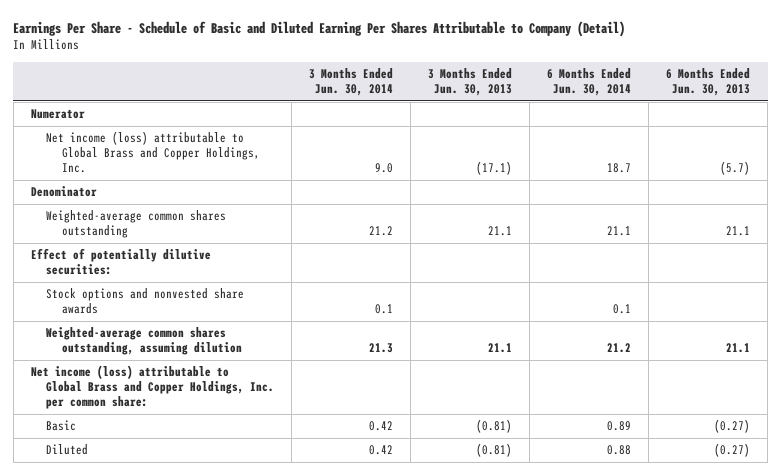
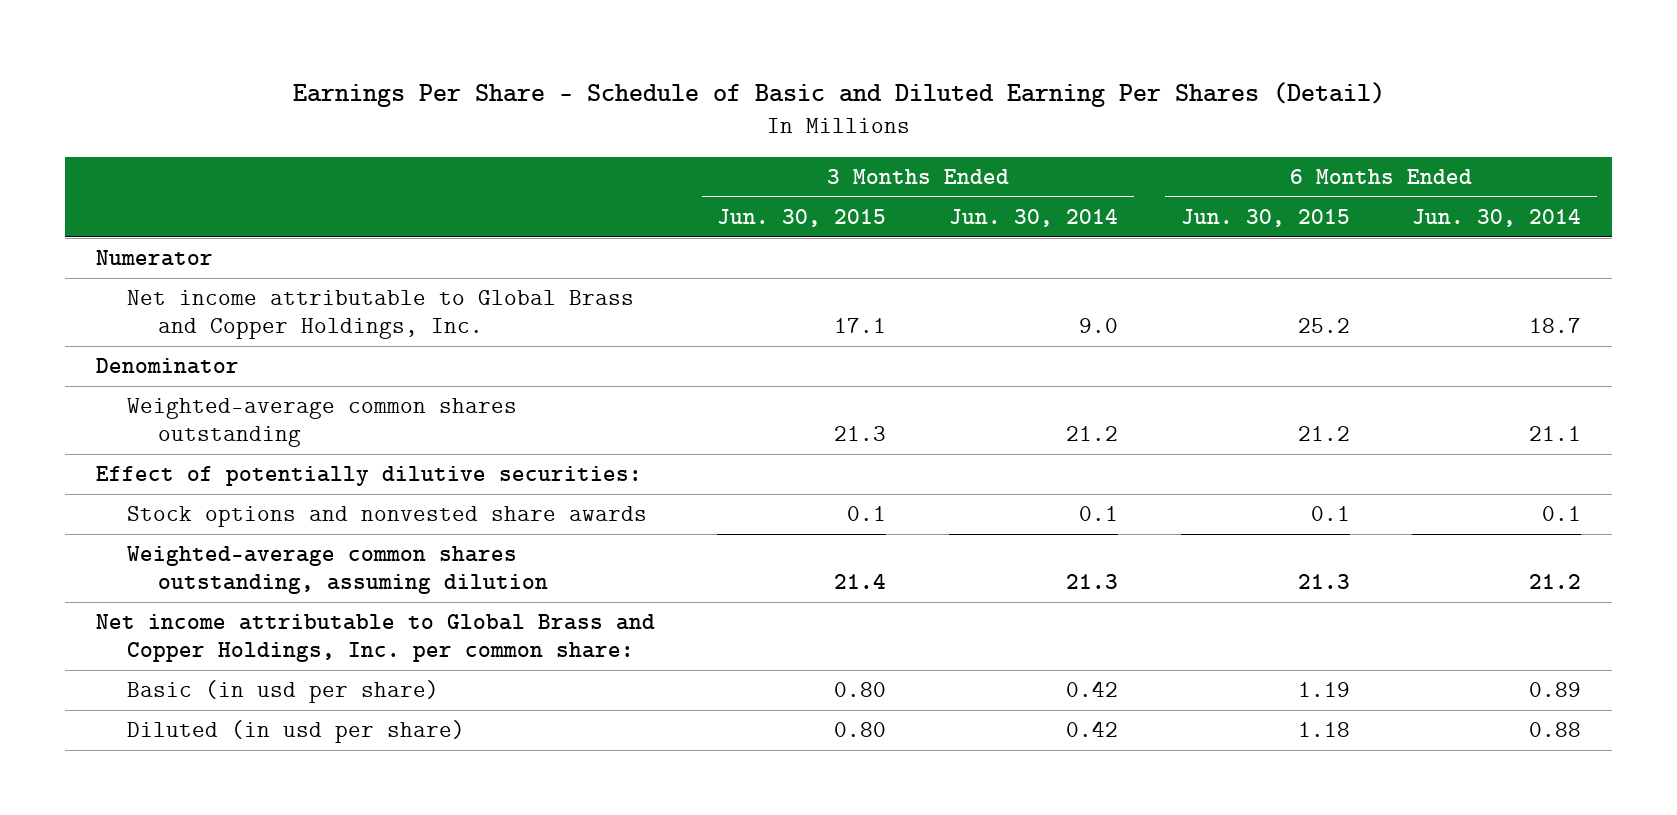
[13,20,626,37] Earnings Per Share - Schedule of Basic and Diluted Earning Per Shares Attributable to Company (Detail) -> [292,82,1385,108] Earnings Per Share - Schedule of Basic and Diluted Earning Per Shares (Detail)
[428,68,513,97] 3 Months Ended Jun. 30, 2013 -> none
[666,68,751,97] 6 Months Ended Jun. 30, 2013 -> none
none -> [717,208,887,227] Jun. 30, 2015
none -> [1180,208,1350,227] Jun. 30, 2015
[46,131,261,174] Net income (loss) attributable to Global Brass and Copper Holdings, Inc. -> [127,290,635,339] Net income attributable to Global Brass and Copper Holdings, Inc.
[30,365,275,410] Net income (loss) attributable to Global Brass and Copper Holdings, Inc. per common share: -> [95,614,655,662] Net income attributable to Global Brass and Copper Holdings, Inc. per common share:
[46,420,77,432] Basic -> [127,680,440,704] Basic (in usd per share)
[46,444,89,456] Diluted -> [127,720,466,744] Diluted (in usd per share)

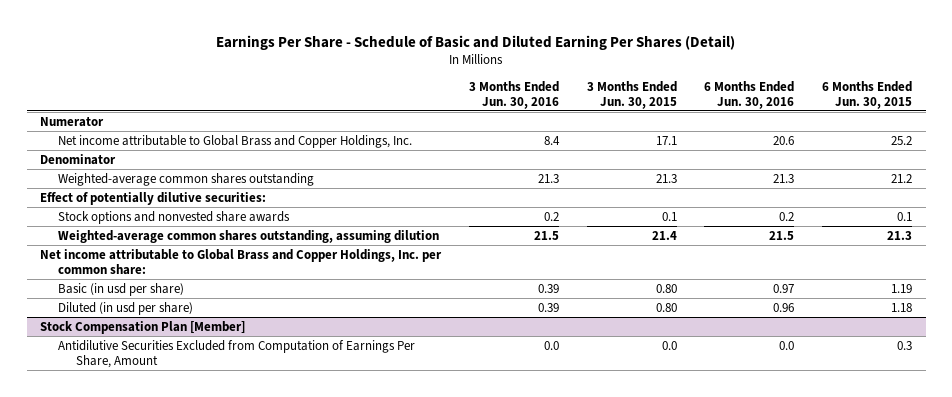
[949,208,1119,227] Jun. 30, 2014 -> none
[1412,208,1582,227] Jun. 30, 2014 -> none
none -> [469,80,560,109] 3 Months Ended Jun. 30, 2016
none -> [704,80,795,109] 6 Months Ended Jun. 30, 2016
none -> [40,320,246,334] Stock Compensation Plan [Member]
none -> [58,339,416,368] Antidilutive Securities Excluded from Computation of Earnings Per Share, Amount

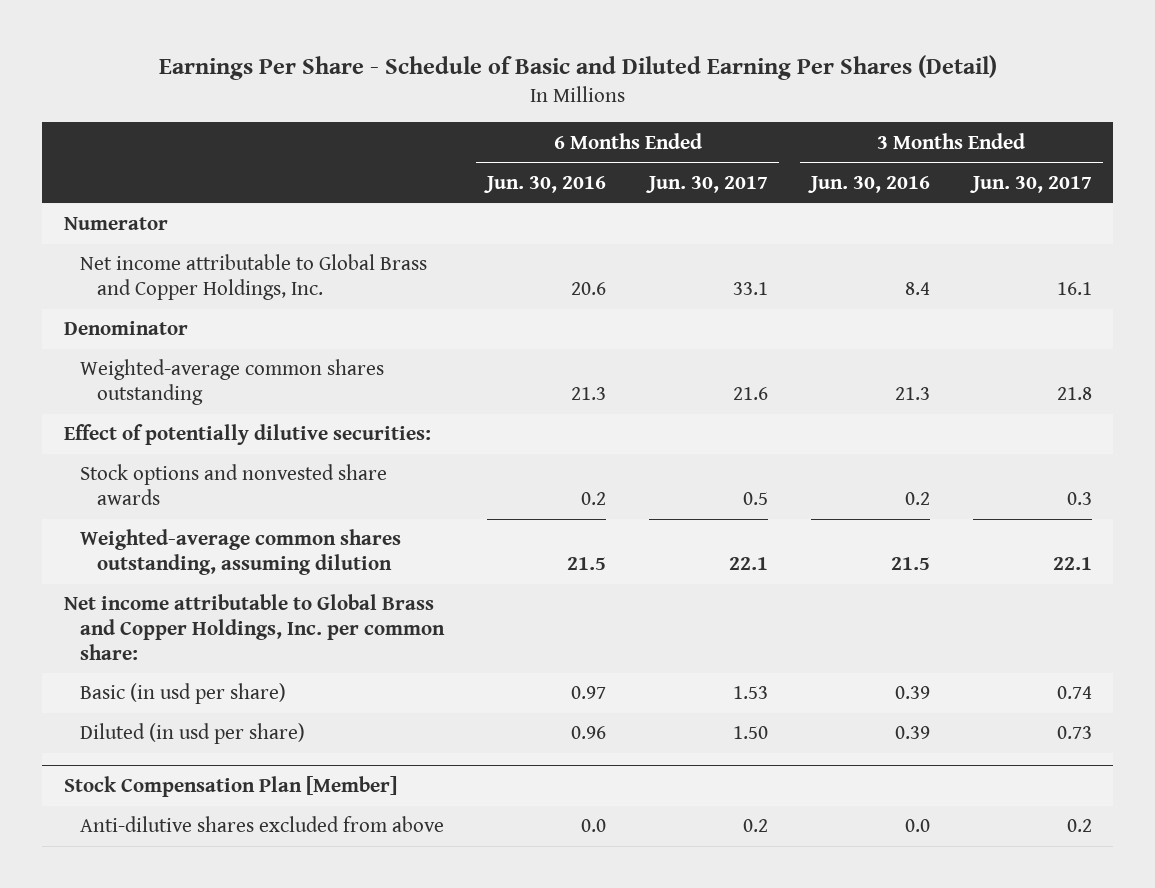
[586,80,677,109] 3 Months Ended Jun. 30, 2015 -> none
[822,80,913,109] 6 Months Ended Jun. 30, 2015 -> none
none -> [646,176,769,194] Jun. 30, 2017
none -> [969,176,1092,194] Jun. 30, 2017
[58,339,416,368] Antidilutive Securities Excluded from Computation of Earnings Per Share, Amount -> [80,816,445,833] Anti-dilutive shares excluded from above

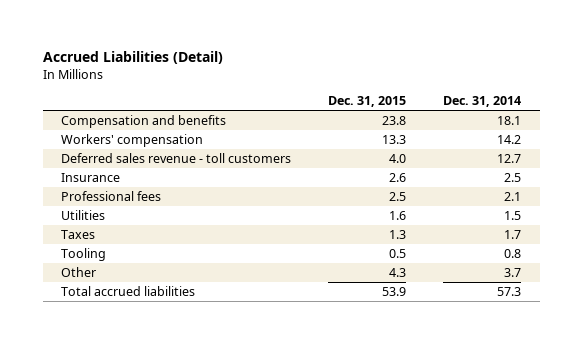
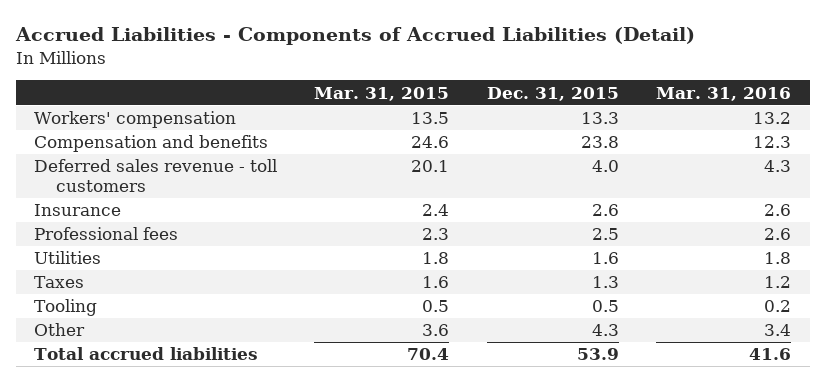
[42,51,223,65] Accrued Liabilities (Detail) -> [14,27,695,46] Accrued Liabilities - Components of Accrued Liabilities (Detail)
[443,96,522,108] Dec. 31, 2014 -> none
none -> [314,86,450,101] Mar. 31, 2015
none -> [656,86,792,101] Mar. 31, 2016
[61,114,227,128] Compensation and benefits -> [34,135,269,153] Compensation and benefits

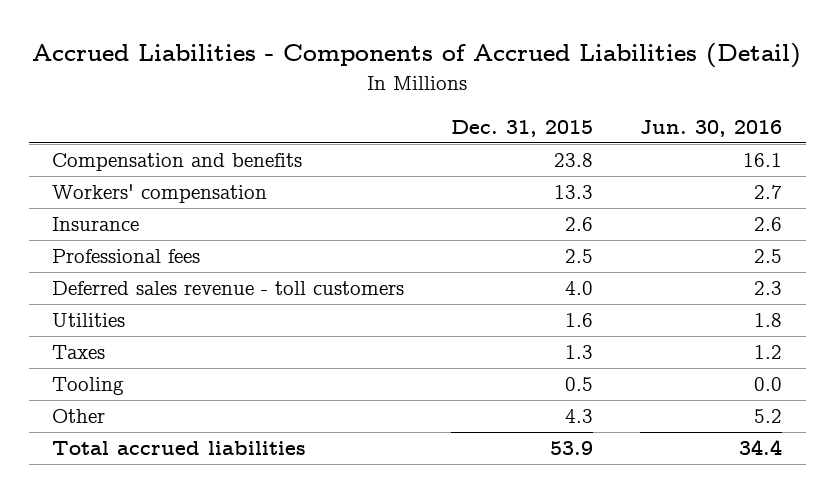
[314,86,450,101] Mar. 31, 2015 -> none
[656,86,792,101] Mar. 31, 2016 -> none
none -> [640,119,783,137] Jun. 30, 2016
[34,111,237,129] Workers' compensation -> [52,184,268,204] Workers' compensation
[34,159,278,192] Deferred sales revenue - toll customers -> [52,281,405,296] Deferred sales revenue - toll customers

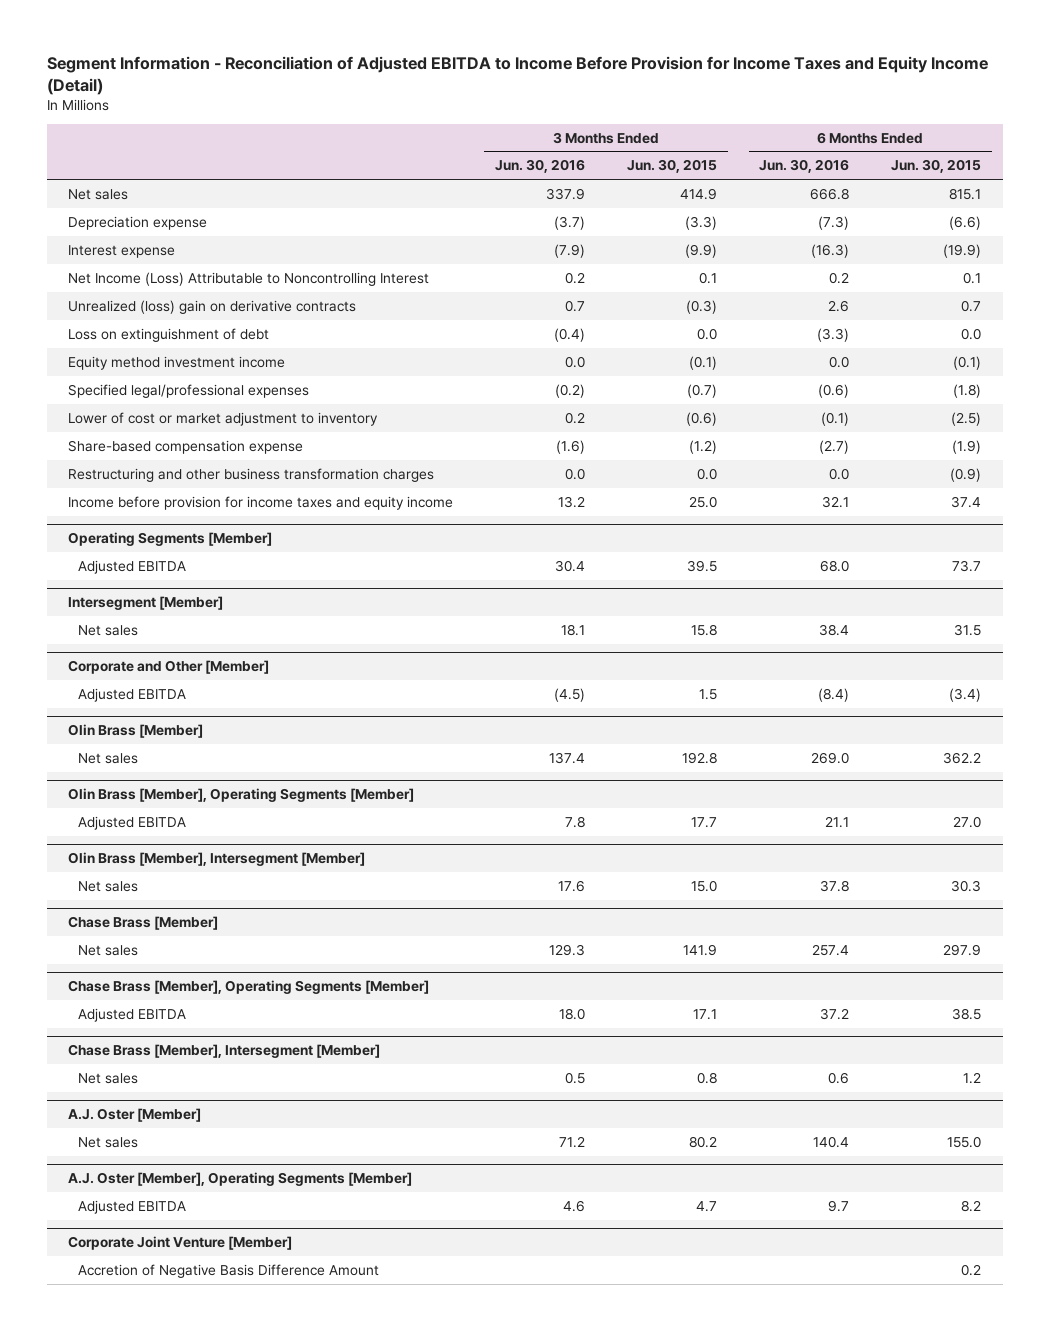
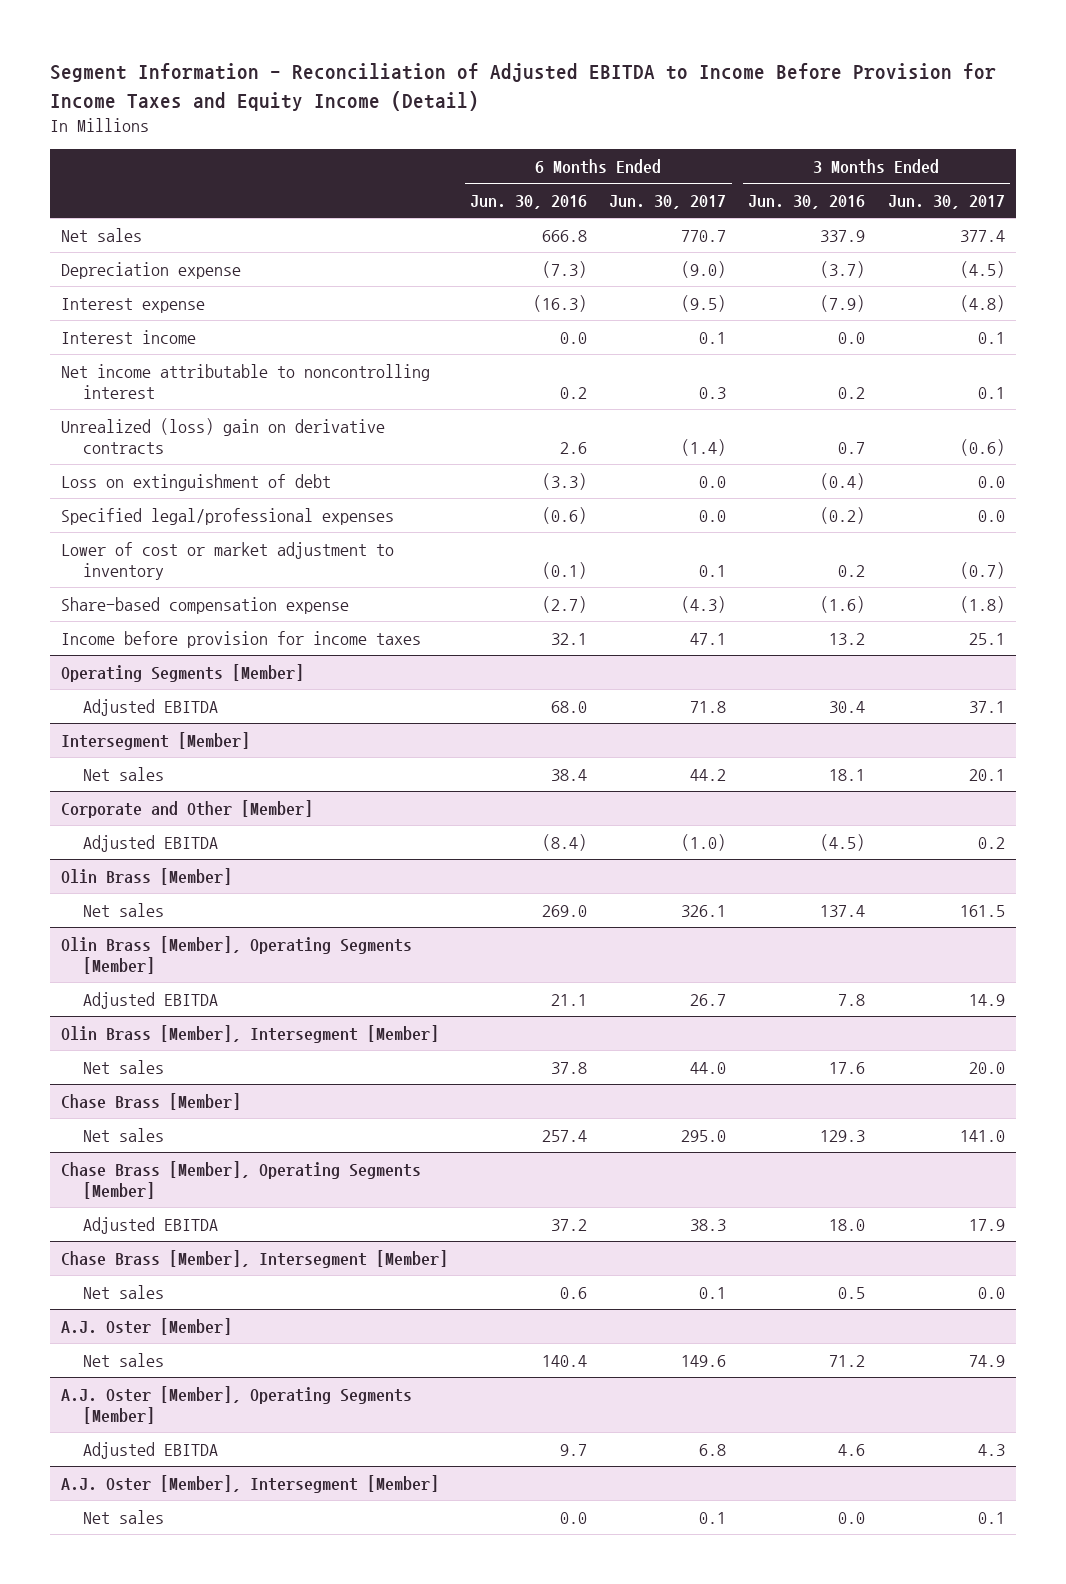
[627,159,718,174] Jun. 30, 2015 -> none
[891,159,982,174] Jun. 30, 2015 -> none
none -> [609,195,727,210] Jun. 30, 2017
none -> [887,195,1005,210] Jun. 30, 2017
none -> [61,329,197,344] Interest income
[67,271,429,286] Net Income (Loss) Attributable to Noncontrolling Interest -> [61,363,431,400] Net income attributable to noncontrolling interest
[67,355,285,370] Equity method investment income -> none
[67,467,434,482] Restructuring and other business transformation charges -> none
[67,495,453,510] Income before provision for income taxes and equity income -> [61,630,422,648] Income before provision for income taxes
[67,1236,292,1251] Corporate Joint Venture [Member] -> none
[78,1263,380,1278] Accretion of Negative Basis Difference Amount -> none
none -> [61,1474,440,1493] A.J. Oster [Member], Intersegment [Member]
none -> [82,1509,164,1524] Net sales

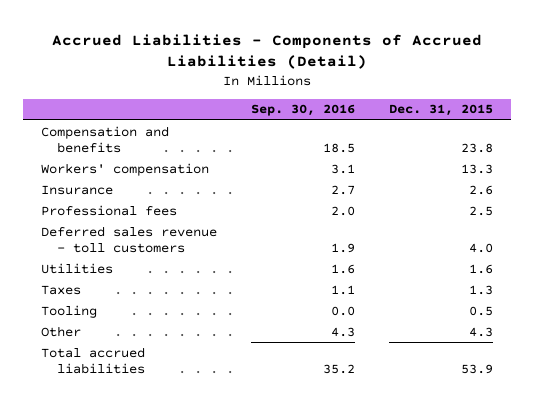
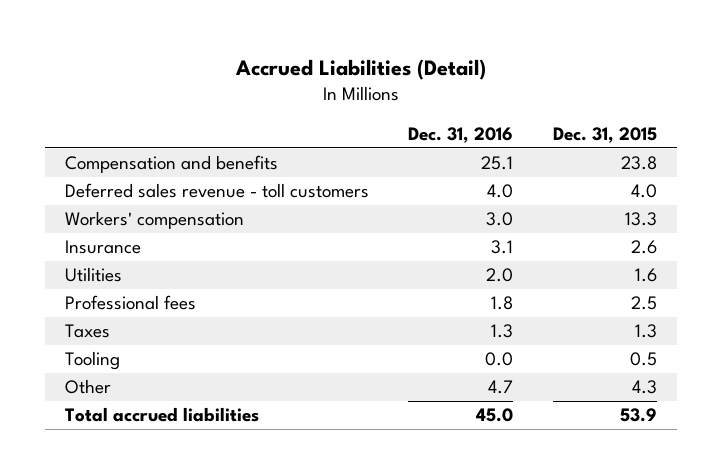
[51,33,482,70] Accrued Liabilities - Components of Accrued Liabilities (Detail) -> [234,58,486,80] Accrued Liabilities (Detail)
[250,104,355,117] Sep. 30, 2016 -> none
none -> [408,127,514,144] Dec. 31, 2016
[40,225,217,253] Deferred sales revenue - toll customers -> [64,183,369,199] Deferred sales revenue - toll customers
[40,204,177,216] Professional fees -> [64,295,196,311] Professional fees

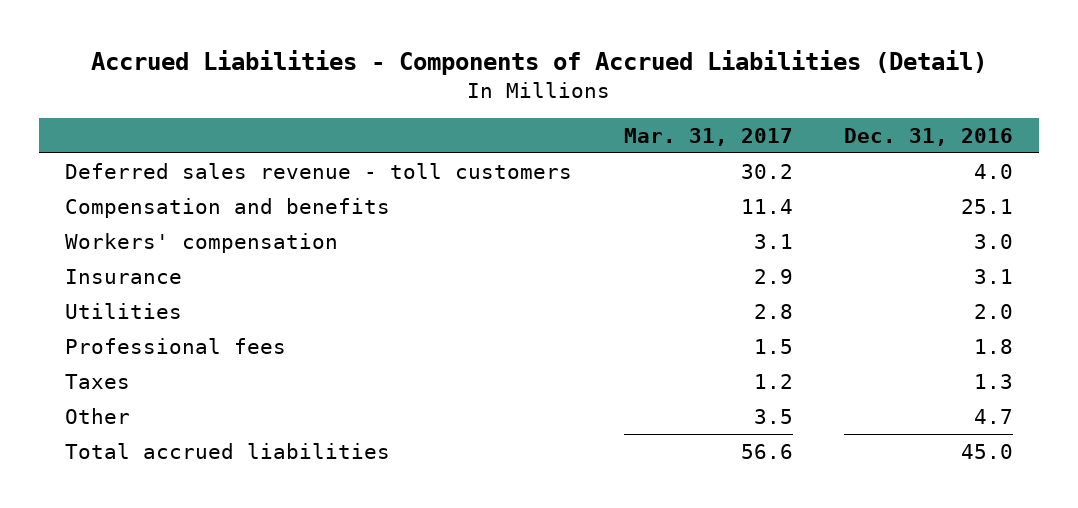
[234,58,486,80] Accrued Liabilities (Detail) -> [91,50,988,76] Accrued Liabilities - Components of Accrued Liabilities (Detail)
[553,127,658,144] Dec. 31, 2015 -> none
none -> [623,127,793,146] Mar. 31, 2017
[64,155,278,174] Compensation and benefits -> [64,197,390,218] Compensation and benefits
[64,351,120,371] Tooling -> none

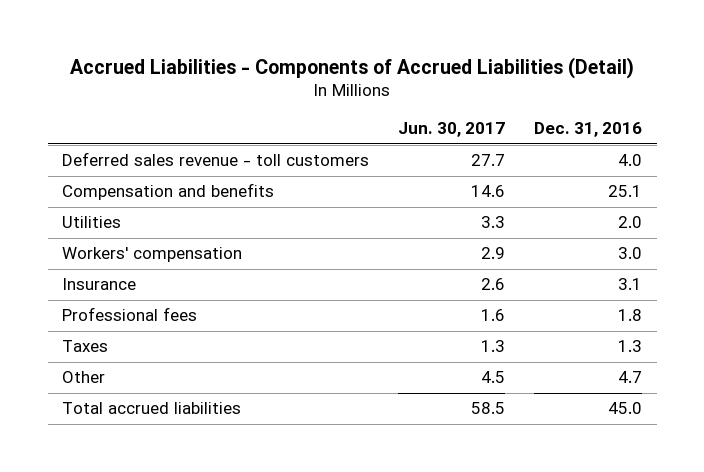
[623,127,793,146] Mar. 31, 2017 -> none
none -> [398,122,506,138] Jun. 30, 2017
[64,302,182,319] Utilities -> [62,216,122,229] Utilities

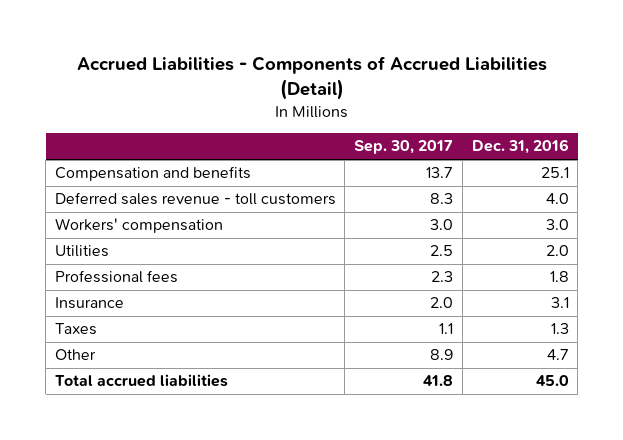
[398,122,506,138] Jun. 30, 2017 -> none
none -> [354,140,454,155] Sep. 30, 2017
[62,152,370,167] Deferred sales revenue - toll customers -> [54,192,336,206] Deferred sales revenue - toll customers
[62,216,122,229] Utilities -> [54,245,109,258] Utilities
[62,278,137,291] Insurance -> [54,297,124,310] Insurance

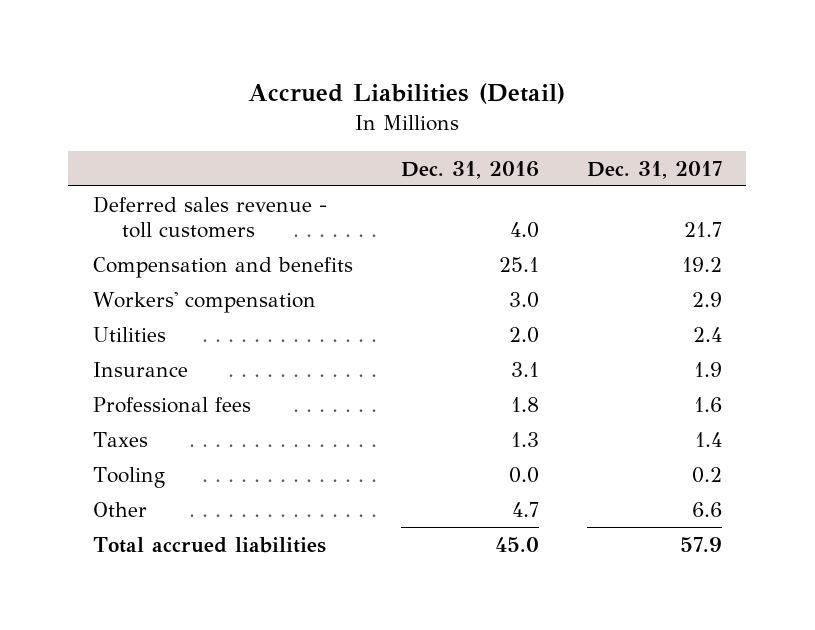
[76,56,547,101] Accrued Liabilities - Components of Accrued Liabilities (Detail) -> [248,83,566,105] Accrued Liabilities (Detail)
[354,140,454,155] Sep. 30, 2017 -> none
none -> [587,160,723,179] Dec. 31, 2017
[54,166,251,182] Compensation and benefits -> [92,256,353,278] Compensation and benefits
[54,270,178,284] Professional fees -> [92,396,251,413] Professional fees
none -> [92,466,165,488] Tooling

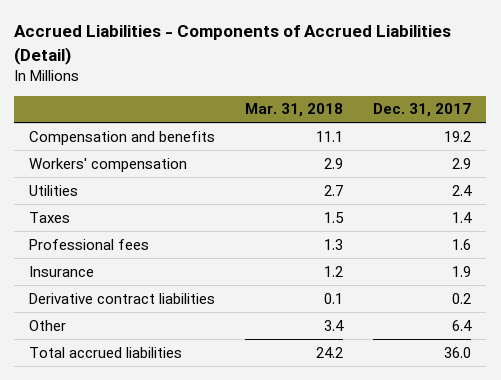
[248,83,566,105] Accrued Liabilities (Detail) -> [14,25,452,65] Accrued Liabilities - Components of Accrued Liabilities (Detail)
[400,160,539,179] Dec. 31, 2016 -> none
none -> [245,103,344,118] Mar. 31, 2018
[92,195,327,239] Deferred sales revenue - toll customers -> none
[92,466,165,488] Tooling -> none
[92,396,251,413] Professional fees -> [29,238,150,250] Professional fees
[92,361,188,377] Insurance -> [29,265,95,277] Insurance
none -> [29,292,216,304] Derivative contract liabilities
[692,501,723,517] 6.6 -> [452,319,473,331] 6.4
[680,536,723,552] 57.9 -> [444,346,472,358] 36.0

